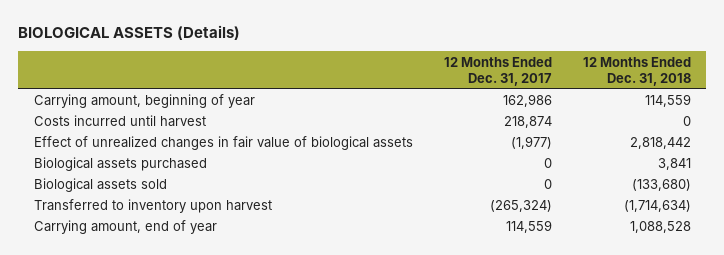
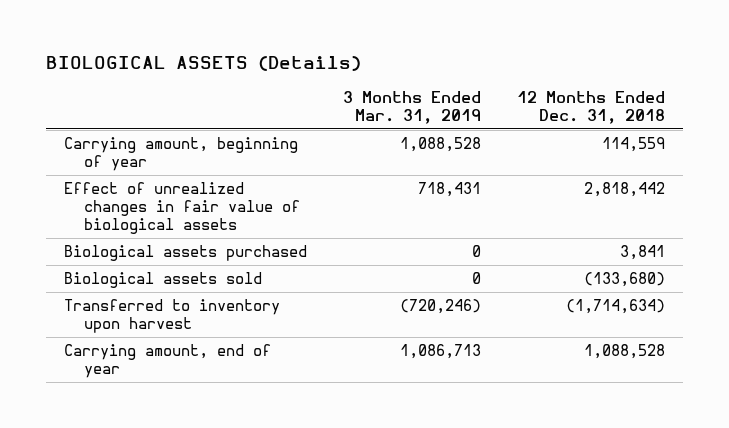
[443,56,552,86] 12 Months Ended Dec. 31, 2017 -> none
none -> [342,90,481,124] 3 Months Ended Mar. 31, 2019
[33,115,206,128] Costs incurred until harvest -> none

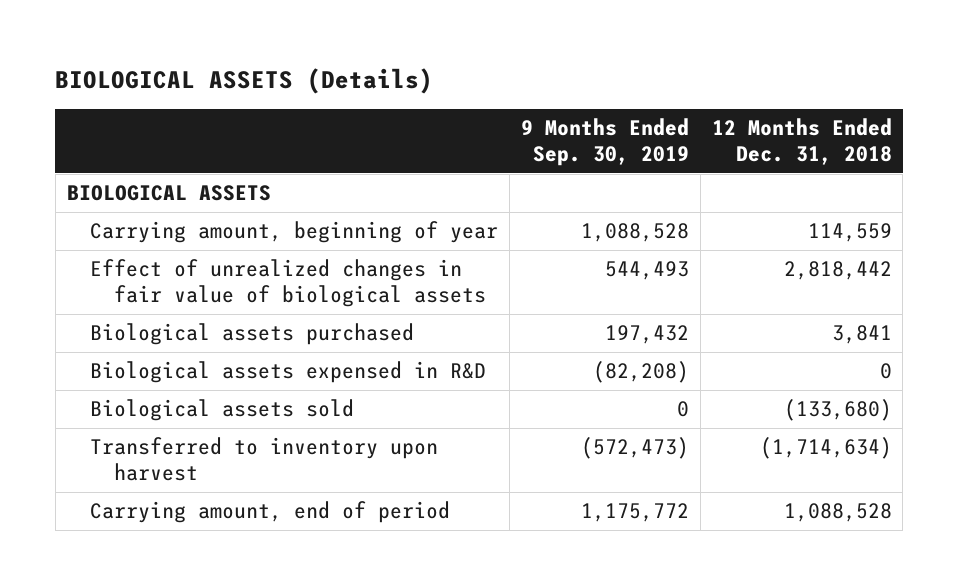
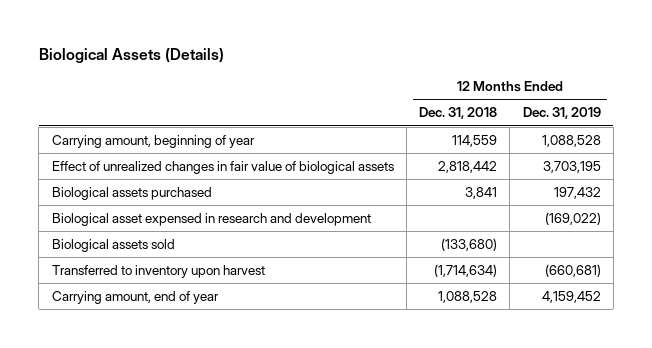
[55,67,434,94] BIOLOGICAL ASSETS (Details) -> [38,47,224,63] Biological Assets (Details)
[521,117,690,166] 9 Months Ended Sep. 30, 2019 -> none
none -> [522,107,601,120] Dec. 31, 2019
[66,185,271,202] BIOLOGICAL ASSETS -> none
[90,361,487,384] Biological assets expensed in R&D -> none
none -> [51,213,371,227] Biological asset expensed in research and development
[90,501,451,524] Carrying amount, end of period -> [51,291,219,305] Carrying amount, end of year

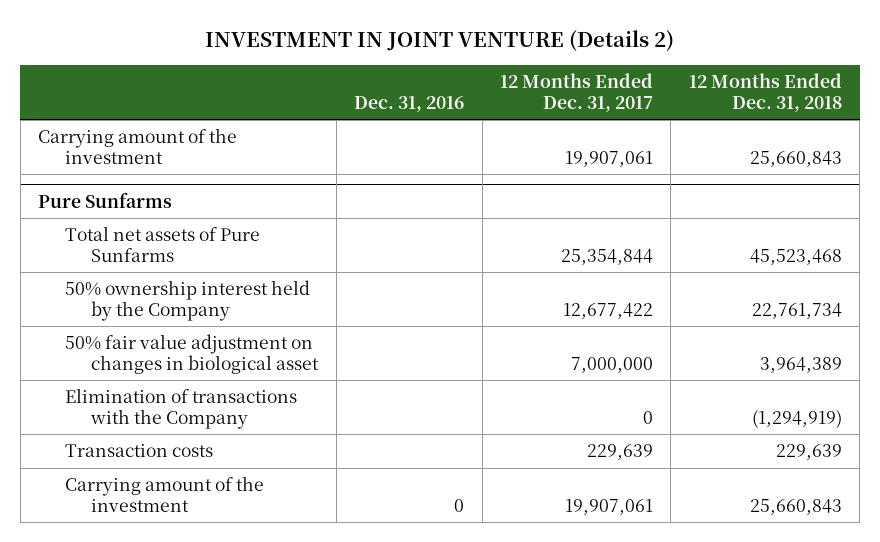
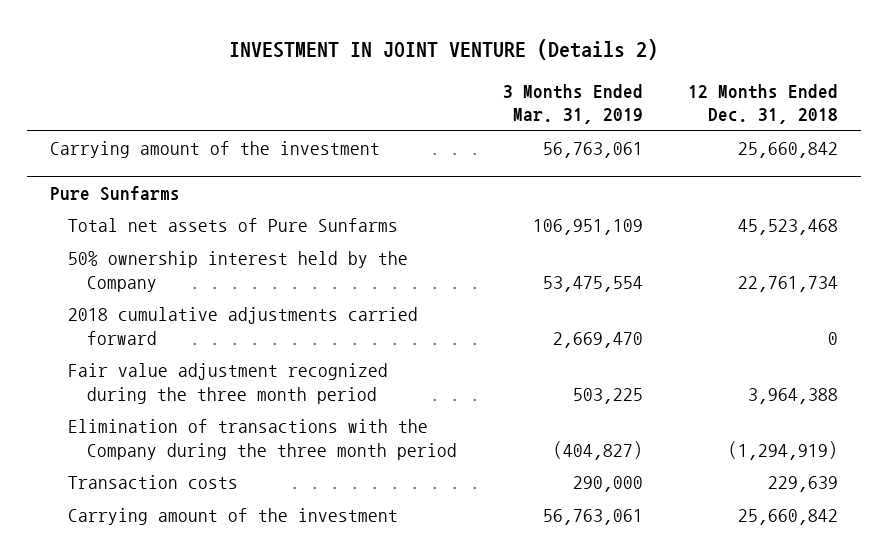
[354,96,465,113] Dec. 31, 2016 -> none
[500,73,654,113] 12 Months Ended Dec. 31, 2017 -> none
none -> [502,84,643,125] 3 Months Ended Mar. 31, 2019
[749,150,842,167] 25,660,843 -> [738,142,839,159] 25,660,842
[64,334,320,374] 50% fair value adjustment on changes in biological asset -> none
none -> [68,307,419,345] 2018 cumulative adjustments carried forward
none -> [68,363,389,404] Fair value adjustment recognized during the three month period
[64,388,297,429] Elimination of transactions with the Company -> [68,419,457,460] Elimination of transactions with the Company during the three month period
[749,498,842,515] 25,660,843 -> [738,509,839,526] 25,660,842

